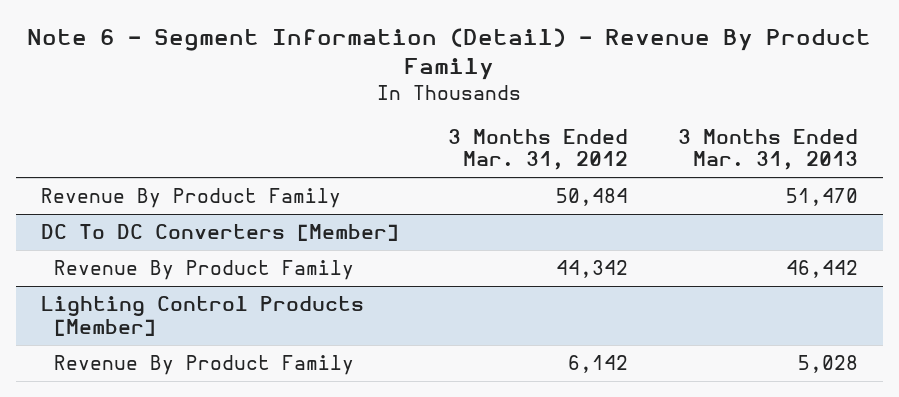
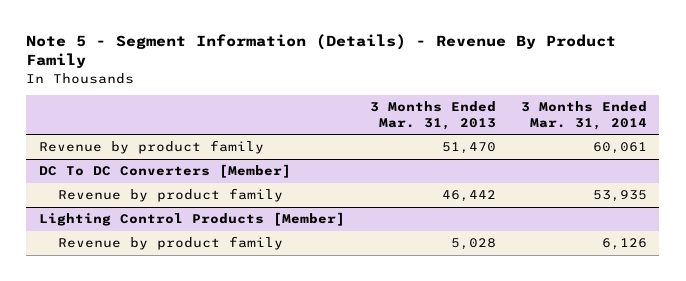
[27,28,872,81] Note 6 - Segment Information (Detail) - Revenue By Product Family -> [26,33,617,69] Note 5 - Segment Information (Details) - Revenue By Product Family
[448,128,629,171] 3 Months Ended Mar. 31, 2012 -> none
none -> [520,101,647,130] 3 Months Ended Mar. 31, 2014
[40,188,341,209] Revenue By Product Family -> [38,140,264,155] Revenue by product family
[54,260,355,281] Revenue By Product Family -> [57,188,283,203] Revenue by product family
[54,355,355,376] Revenue By Product Family -> [57,236,283,251] Revenue by product family

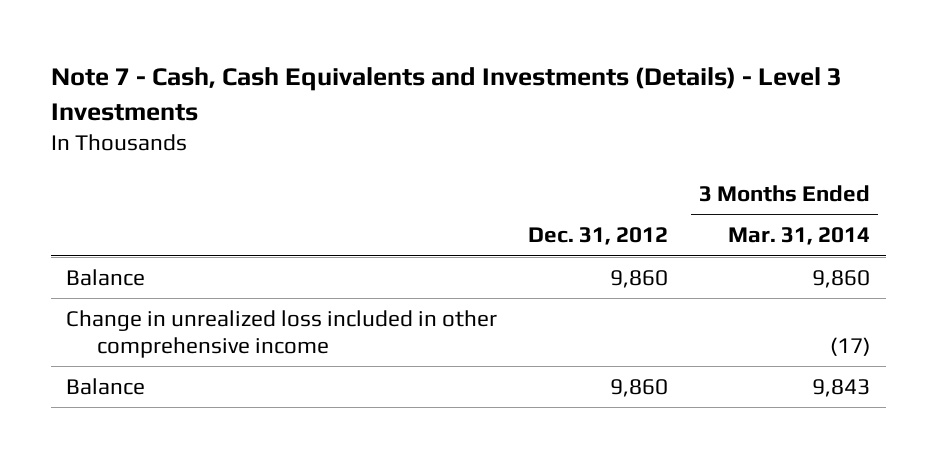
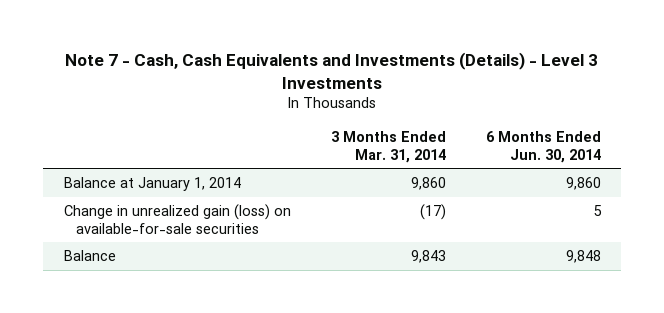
[528,227,669,246] Dec. 31, 2012 -> none
none -> [485,130,601,163] 6 Months Ended Jun. 30, 2014
[66,268,146,286] Balance -> [63,176,241,191] Balance at January 1, 2014
[66,309,498,358] Change in unrealized loss included in other comprehensive income -> [63,203,291,234] Change in unrealized gain (loss) on available-for-sale securities

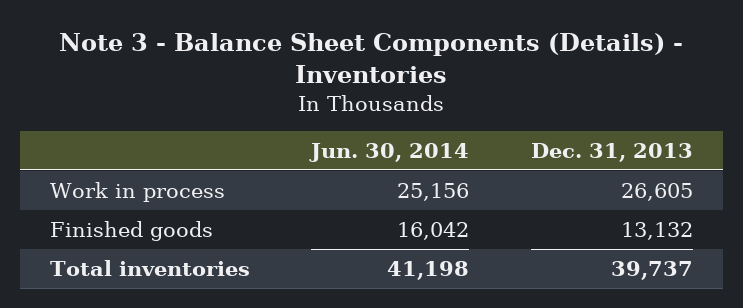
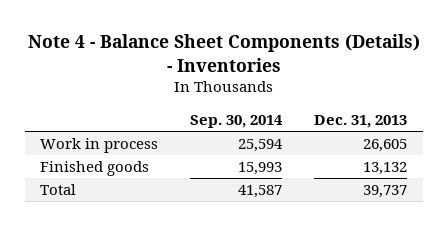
[59,33,684,83] Note 3 - Balance Sheet Components (Details) - Inventories -> [27,34,420,72] Note 4 - Balance Sheet Components (Details) - Inventories
[309,142,470,162] Jun. 30, 2014 -> none
none -> [190,114,284,128] Sep. 30, 2014
[50,259,251,276] Total inventories -> [40,184,77,196] Total

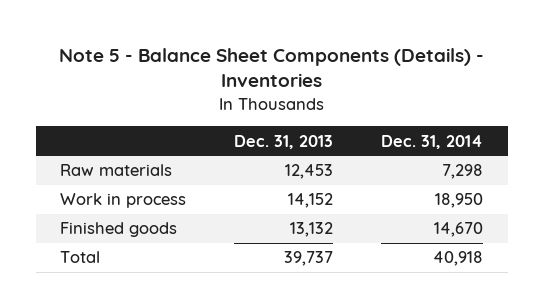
[27,34,420,72] Note 4 - Balance Sheet Components (Details) - Inventories -> [58,47,484,88] Note 5 - Balance Sheet Components (Details) - Inventories
[190,114,284,128] Sep. 30, 2014 -> none
none -> [381,134,484,149] Dec. 31, 2014
none -> [60,164,173,177] Raw materials
[362,139,407,153] 26,605 -> [288,193,334,209] 14,152

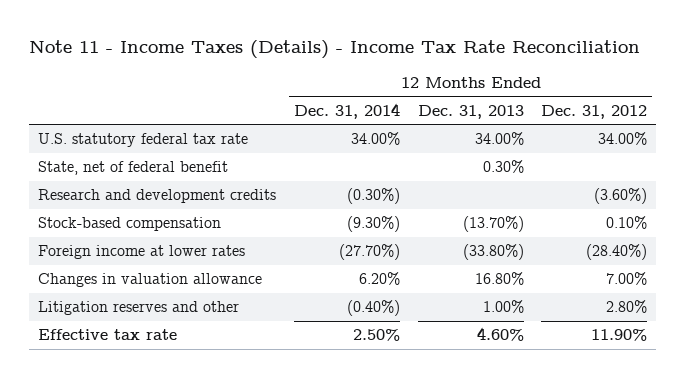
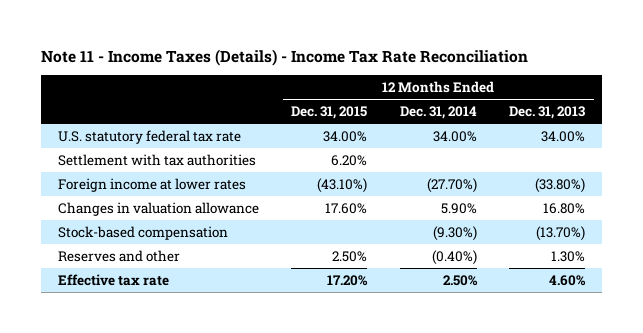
[541,104,648,119] Dec. 31, 2012 -> none
none -> [291,106,368,120] Dec. 31, 2015
[37,161,228,176] State, net of federal benefit -> none
[37,189,276,204] Research and development credits -> none
none -> [57,153,256,166] Settlement with tax authorities
[358,272,400,286] 6.20% -> [440,202,477,214] 5.90%
[37,217,221,232] Stock-based compensation -> [57,225,228,240] Stock-based compensation
[37,301,239,316] Litigation reserves and other -> [57,249,180,262] Reserves and other
[482,300,524,314] 1.00% -> [551,250,586,262] 1.30%

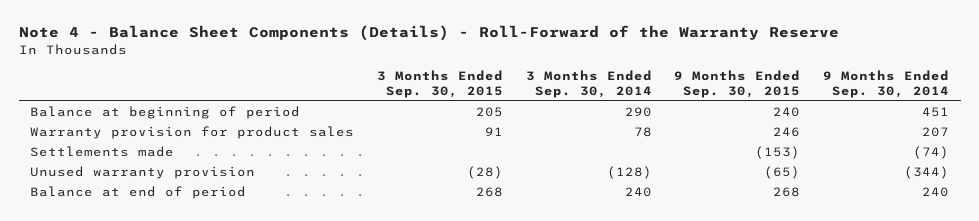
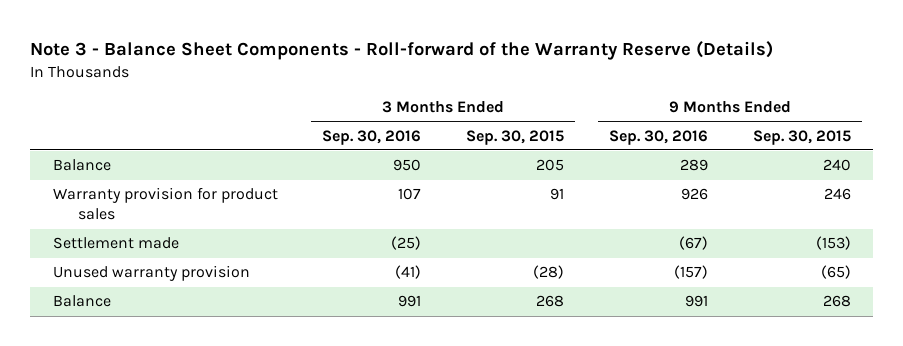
[18,25,839,42] Note 4 - Balance Sheet Components (Details) - Roll-Forward of the Warranty Reserve -> [30,41,774,61] Note 3 - Balance Sheet Components - Roll-forward of the Warranty Reserve (Details)
[525,69,652,98] 3 Months Ended Sep. 30, 2014 -> none
[823,69,950,98] 9 Months Ended Sep. 30, 2014 -> none
none -> [322,129,422,145] Sep. 30, 2016
none -> [609,129,709,145] Sep. 30, 2016
[30,106,301,120] Balance at beginning of period -> [52,159,111,172] Balance
[30,146,175,158] Settlements made -> [52,237,179,250] Settlement made
[30,186,247,200] Balance at end of period -> [52,295,111,308] Balance

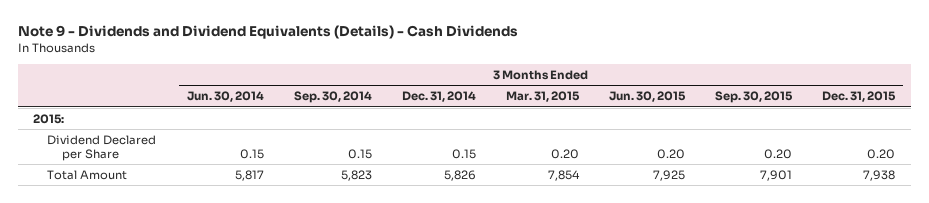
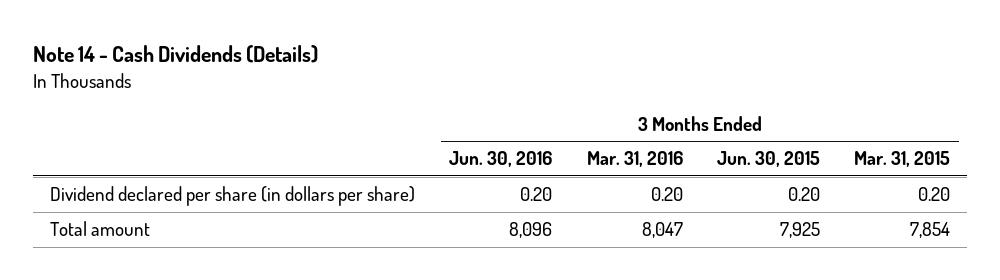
[18,25,519,40] Note 9 - Dividends and Dividend Equivalents (Details) - Cash Dividends -> [32,45,318,64] Note 14 - Cash Dividends (Details)
[186,91,264,103] Jun. 30, 2014 -> none
[293,91,372,104] Sep. 30, 2014 -> none
[401,91,476,103] Dec. 31, 2014 -> none
[715,91,794,104] Sep. 30, 2015 -> none
[822,91,897,103] Dec. 31, 2015 -> none
none -> [449,151,553,168] Jun. 30, 2016
none -> [586,151,683,168] Mar. 31, 2016
[33,113,65,124] 2015: -> none
[47,134,157,161] Dividend Declared per Share -> [50,186,416,207] Dividend declared per share (in dollars per share)
[47,169,128,180] Total Amount -> [50,221,151,237] Total amount

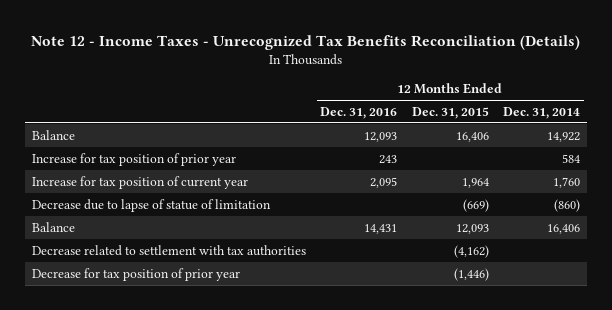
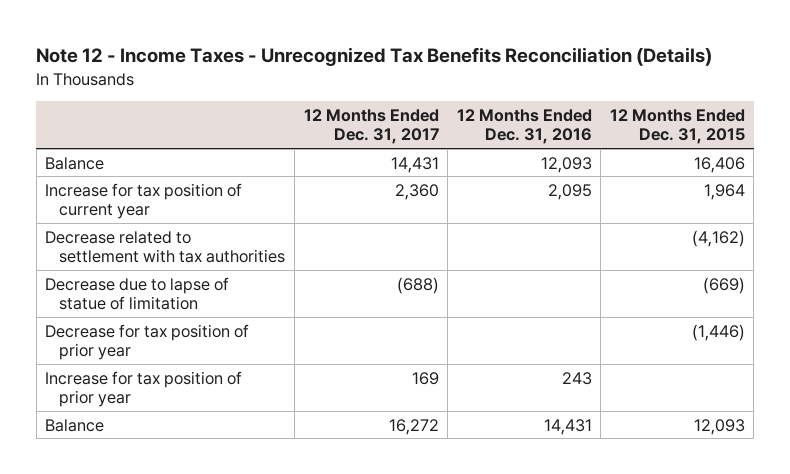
[503,106,581,119] Dec. 31, 2014 -> none
none -> [303,108,439,145] 12 Months Ended Dec. 31, 2017
[32,198,272,212] Decrease due to lapse of statue of limitation -> [45,276,230,311] Decrease due to lapse of statue of limitation
[32,152,237,166] Increase for tax position of prior year -> [45,370,243,408] Increase for tax position of prior year
[32,221,76,232] Balance -> [45,418,105,432] Balance

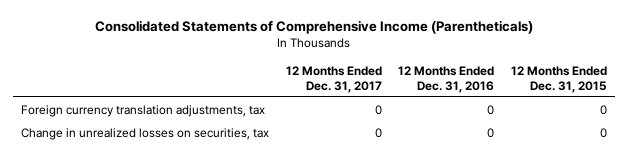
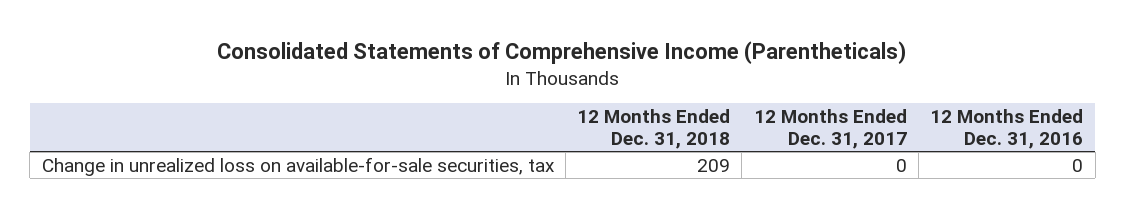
[510,65,607,93] 12 Months Ended Dec. 31, 2015 -> none
none -> [577,109,731,150] 12 Months Ended Dec. 31, 2018
[21,104,266,117] Foreign currency translation adjustments, tax -> none
[21,127,270,140] Change in unrealized losses on securities, tax -> [41,156,555,176] Change in unrealized loss on available-for-sale securities, tax

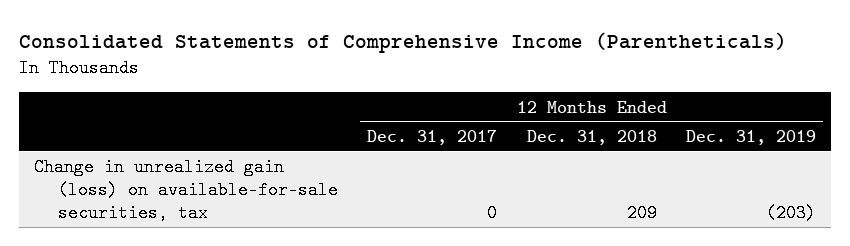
[930,109,1084,150] 12 Months Ended Dec. 31, 2016 -> none
none -> [686,129,817,145] Dec. 31, 2019
[41,156,555,176] Change in unrealized loss on available-for-sale securities, tax -> [33,158,338,222] Change in unrealized gain (loss) on available-for-sale securities, tax

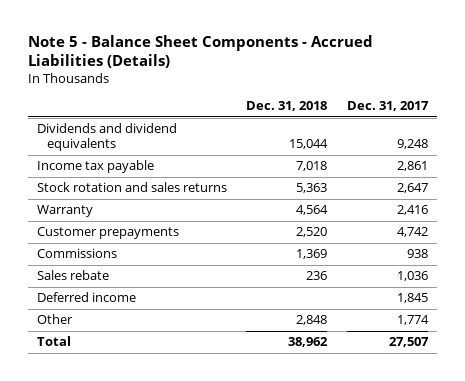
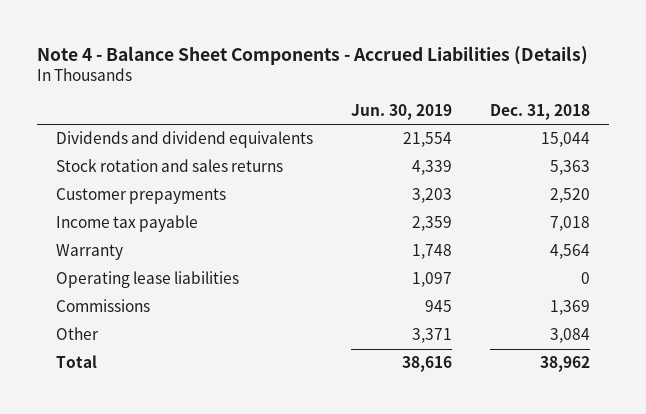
[27,34,373,69] Note 5 - Balance Sheet Components - Accrued Liabilities (Details) -> [36,45,588,65] Note 4 - Balance Sheet Components - Accrued Liabilities (Details)
[346,101,429,112] Dec. 31, 2017 -> none
none -> [350,104,452,121] Jun. 30, 2019
[37,160,155,174] Income tax payable -> [55,215,198,233] Income tax payable
[37,205,94,218] Warranty -> [55,244,123,261] Warranty
none -> [55,271,239,289] Operating lease liabilities
[37,270,110,281] Sales rebate -> none
[37,292,137,303] Deferred income -> none
[296,315,328,326] 2,848 -> [549,328,590,344] 3,084

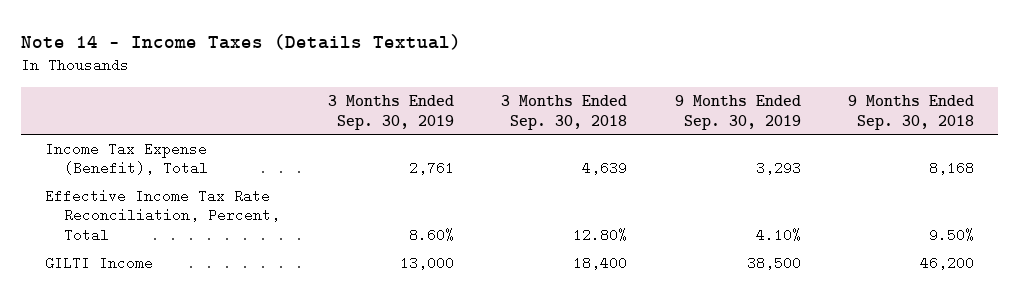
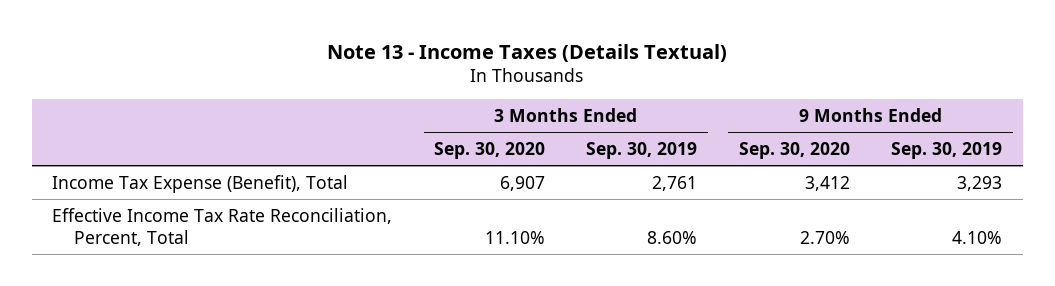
[21,33,462,50] Note 14 - Income Taxes (Details Textual) -> [327,43,728,62] Note 13 - Income Taxes (Details Textual)
[501,95,628,130] 3 Months Ended Sep. 30, 2018 -> none
[847,95,974,130] 9 Months Ended Sep. 30, 2018 -> none
none -> [433,141,545,159] Sep. 30, 2020
none -> [738,141,850,159] Sep. 30, 2020
[45,255,154,270] GILTI Income -> none

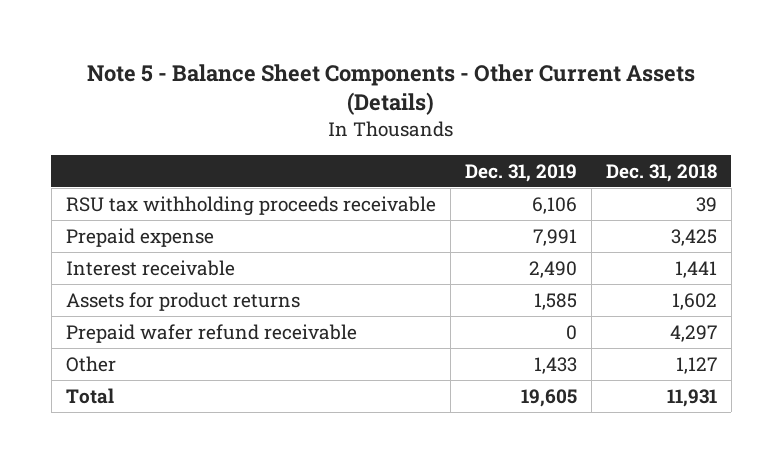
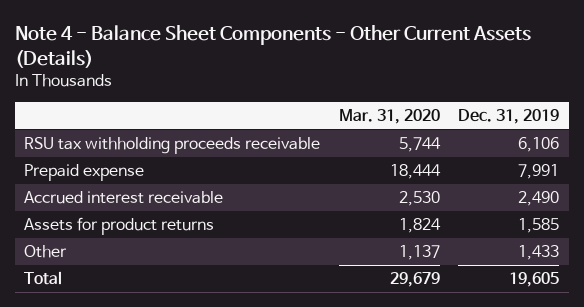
[87,63,696,116] Note 5 - Balance Sheet Components - Other Current Assets (Details) -> [15,24,532,68] Note 4 - Balance Sheet Components - Other Current Assets (Details)
[605,163,717,182] Dec. 31, 2018 -> none
none -> [338,109,440,125] Mar. 31, 2020
[65,259,235,276] Interest receivable -> [24,191,224,205] Accrued interest receivable
[65,323,357,343] Prepaid wafer refund receivable -> none

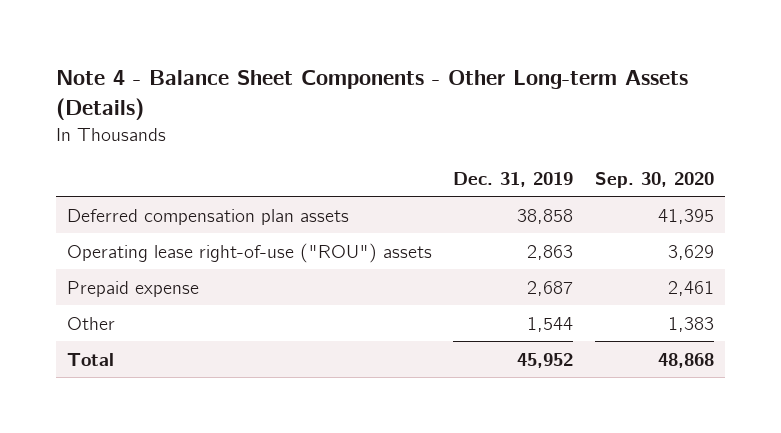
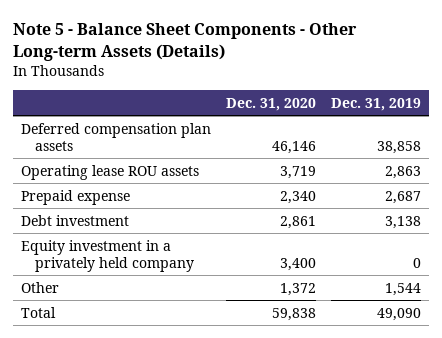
[55,70,688,120] Note 4 - Balance Sheet Components - Other Long-term Assets (Details) -> [13,23,358,61] Note 5 - Balance Sheet Components - Other Long-term Assets (Details)
[595,171,715,188] Sep. 30, 2020 -> none
none -> [225,97,316,111] Dec. 31, 2020
[66,242,432,263] Operating lease right-of-use ("ROU") assets -> [20,164,199,180] Operating lease ROU assets
none -> [20,214,129,226] Debt investment
none -> [20,239,194,272] Equity investment in a privately held company
[517,352,574,368] 45,952 -> [377,307,422,321] 49,090

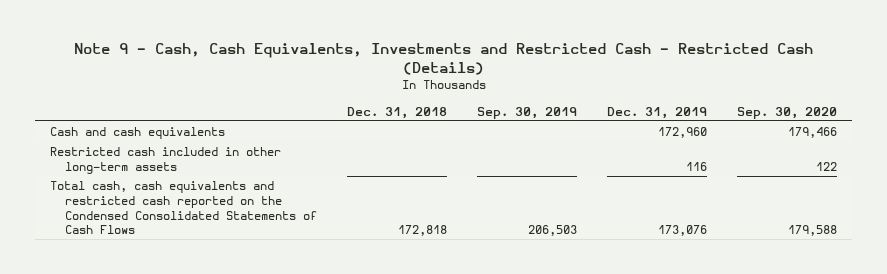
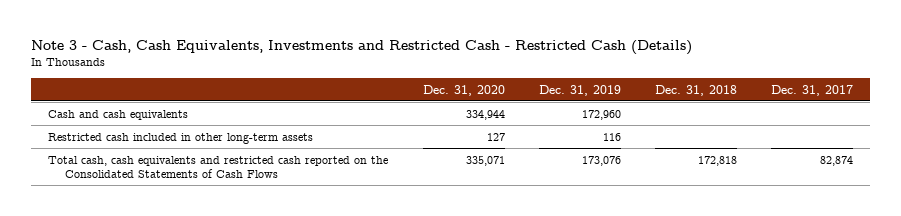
[73,42,813,75] Note 9 - Cash, Cash Equivalents, Investments and Restricted Cash - Restricted Cash (Details) -> [31,39,693,55] Note 3 - Cash, Cash Equivalents, Investments and Restricted Cash - Restricted Cash (Details)
[477,106,578,119] Sep. 30, 2019 -> none
[737,106,838,119] Sep. 30, 2020 -> none
none -> [422,84,505,96] Dec. 31, 2020
none -> [770,84,853,96] Dec. 31, 2017
[49,181,318,235] Total cash, cash equivalents and restricted cash reported on the Condensed Consolidated Statements of Cash Flows -> [48,155,389,178] Total cash, cash equivalents and restricted cash reported on the Consolidated Statements of Cash Flows

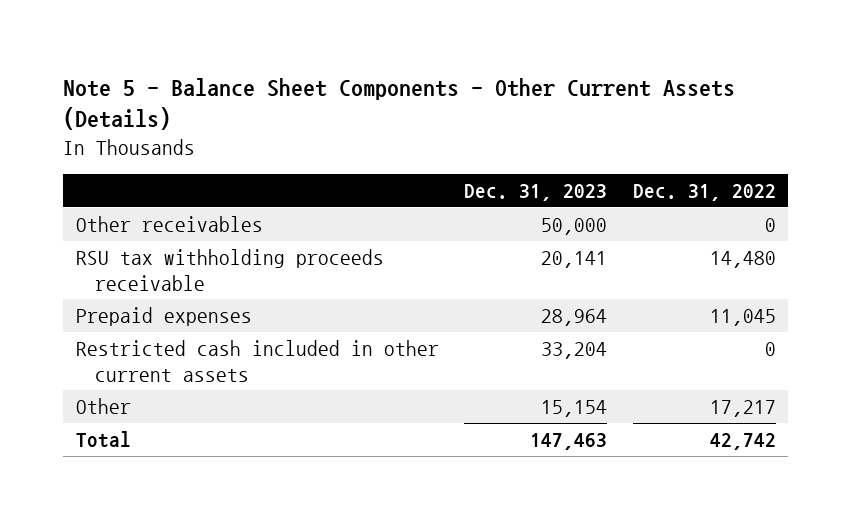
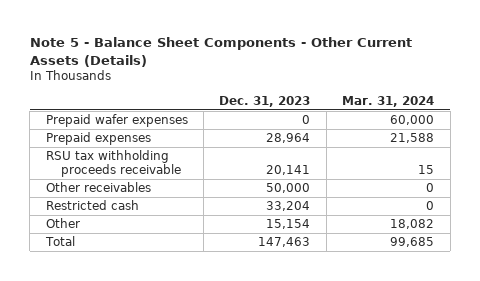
[632,183,776,201] Dec. 31, 2022 -> none
none -> [342,95,435,107] Mar. 31, 2024
none -> [45,114,188,128] Prepaid wafer expenses
[76,248,385,291] RSU tax withholding proceeds receivable -> [45,150,181,177] RSU tax withholding proceeds receivable
[76,215,264,232] Other receivables -> [45,182,151,193] Other receivables
[76,339,440,382] Restricted cash included in other current assets -> [45,200,139,211] Restricted cash

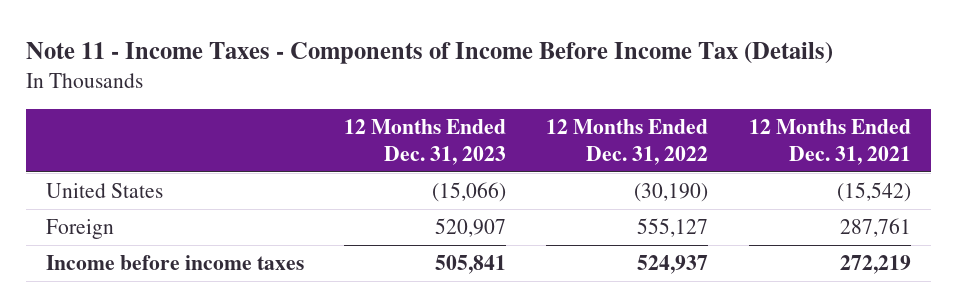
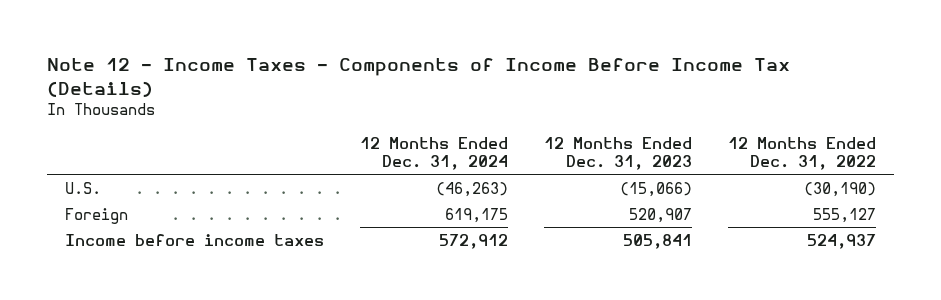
[26,42,834,65] Note 11 - Income Taxes - Components of Income Before Income Tax (Details) -> [47,57,791,97] Note 12 - Income Taxes - Components of Income Before Income Tax (Details)
[748,119,911,165] 12 Months Ended Dec. 31, 2021 -> none
none -> [360,137,509,171] 12 Months Ended Dec. 31, 2024
[46,183,164,199] United States -> [65,181,102,194] U.S.

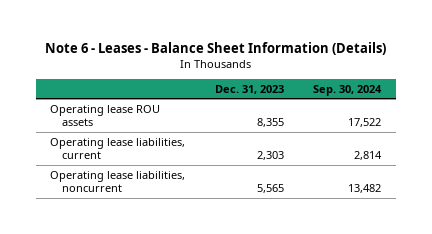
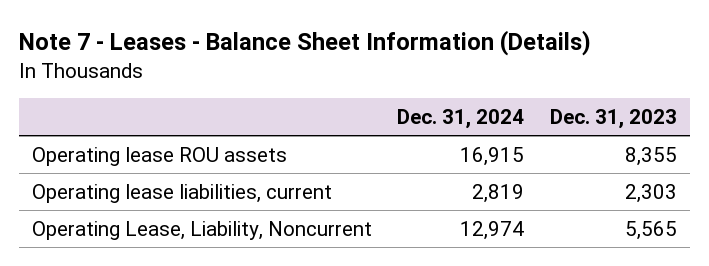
[44,41,386,55] Note 6 - Leases - Balance Sheet Information (Details) -> [18,30,591,57] Note 7 - Leases - Balance Sheet Information (Details)
[313,84,383,96] Sep. 30, 2024 -> none
none -> [397,108,525,129] Dec. 31, 2024
[50,170,186,193] Operating lease liabilities, noncurrent -> [31,220,372,240] Operating Lease, Liability, Noncurrent

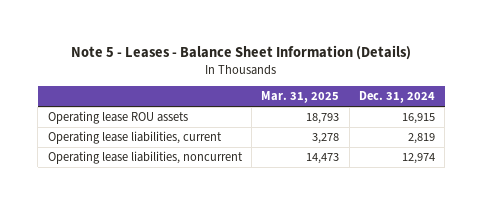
[18,30,591,57] Note 7 - Leases - Balance Sheet Information (Details) -> [71,45,412,61] Note 5 - Leases - Balance Sheet Information (Details)
[550,108,678,129] Dec. 31, 2023 -> none
none -> [261,91,340,104] Mar. 31, 2025
[31,220,372,240] Operating Lease, Liability, Noncurrent -> [47,151,243,165] Operating lease liabilities, noncurrent

